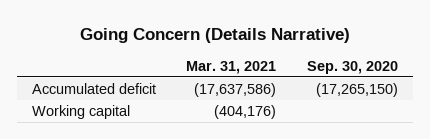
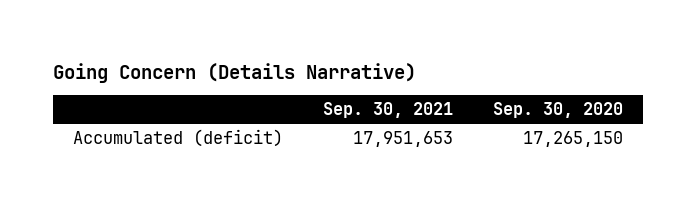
[186,60,277,74] Mar. 31, 2021 -> none
none -> [322,102,453,119] Sep. 30, 2021
[32,105,131,120] Working capital -> none
[32,83,157,95] Accumulated deficit -> [73,129,284,148] Accumulated (deficit)
[315,83,398,98] (17,265,150) -> [522,131,623,148] 17,265,150

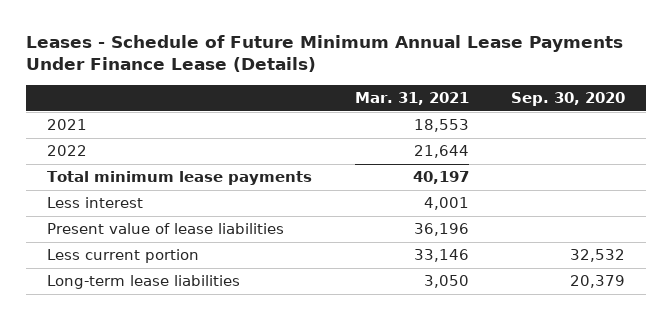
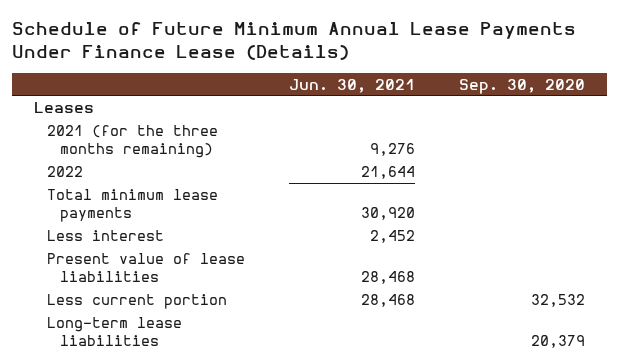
[25,35,623,73] Leases - Schedule of Future Minimum Annual Lease Payments Under Finance Lease (Details) -> [12,22,577,60] Schedule of Future Minimum Annual Lease Payments Under Finance Lease (Details)
[354,92,469,106] Mar. 31, 2021 -> none
none -> [288,78,415,93] Jun. 30, 2021
none -> [34,101,95,113] Leases
[47,119,88,131] 2021 -> [46,124,218,159] 2021 (for the three months remaining)

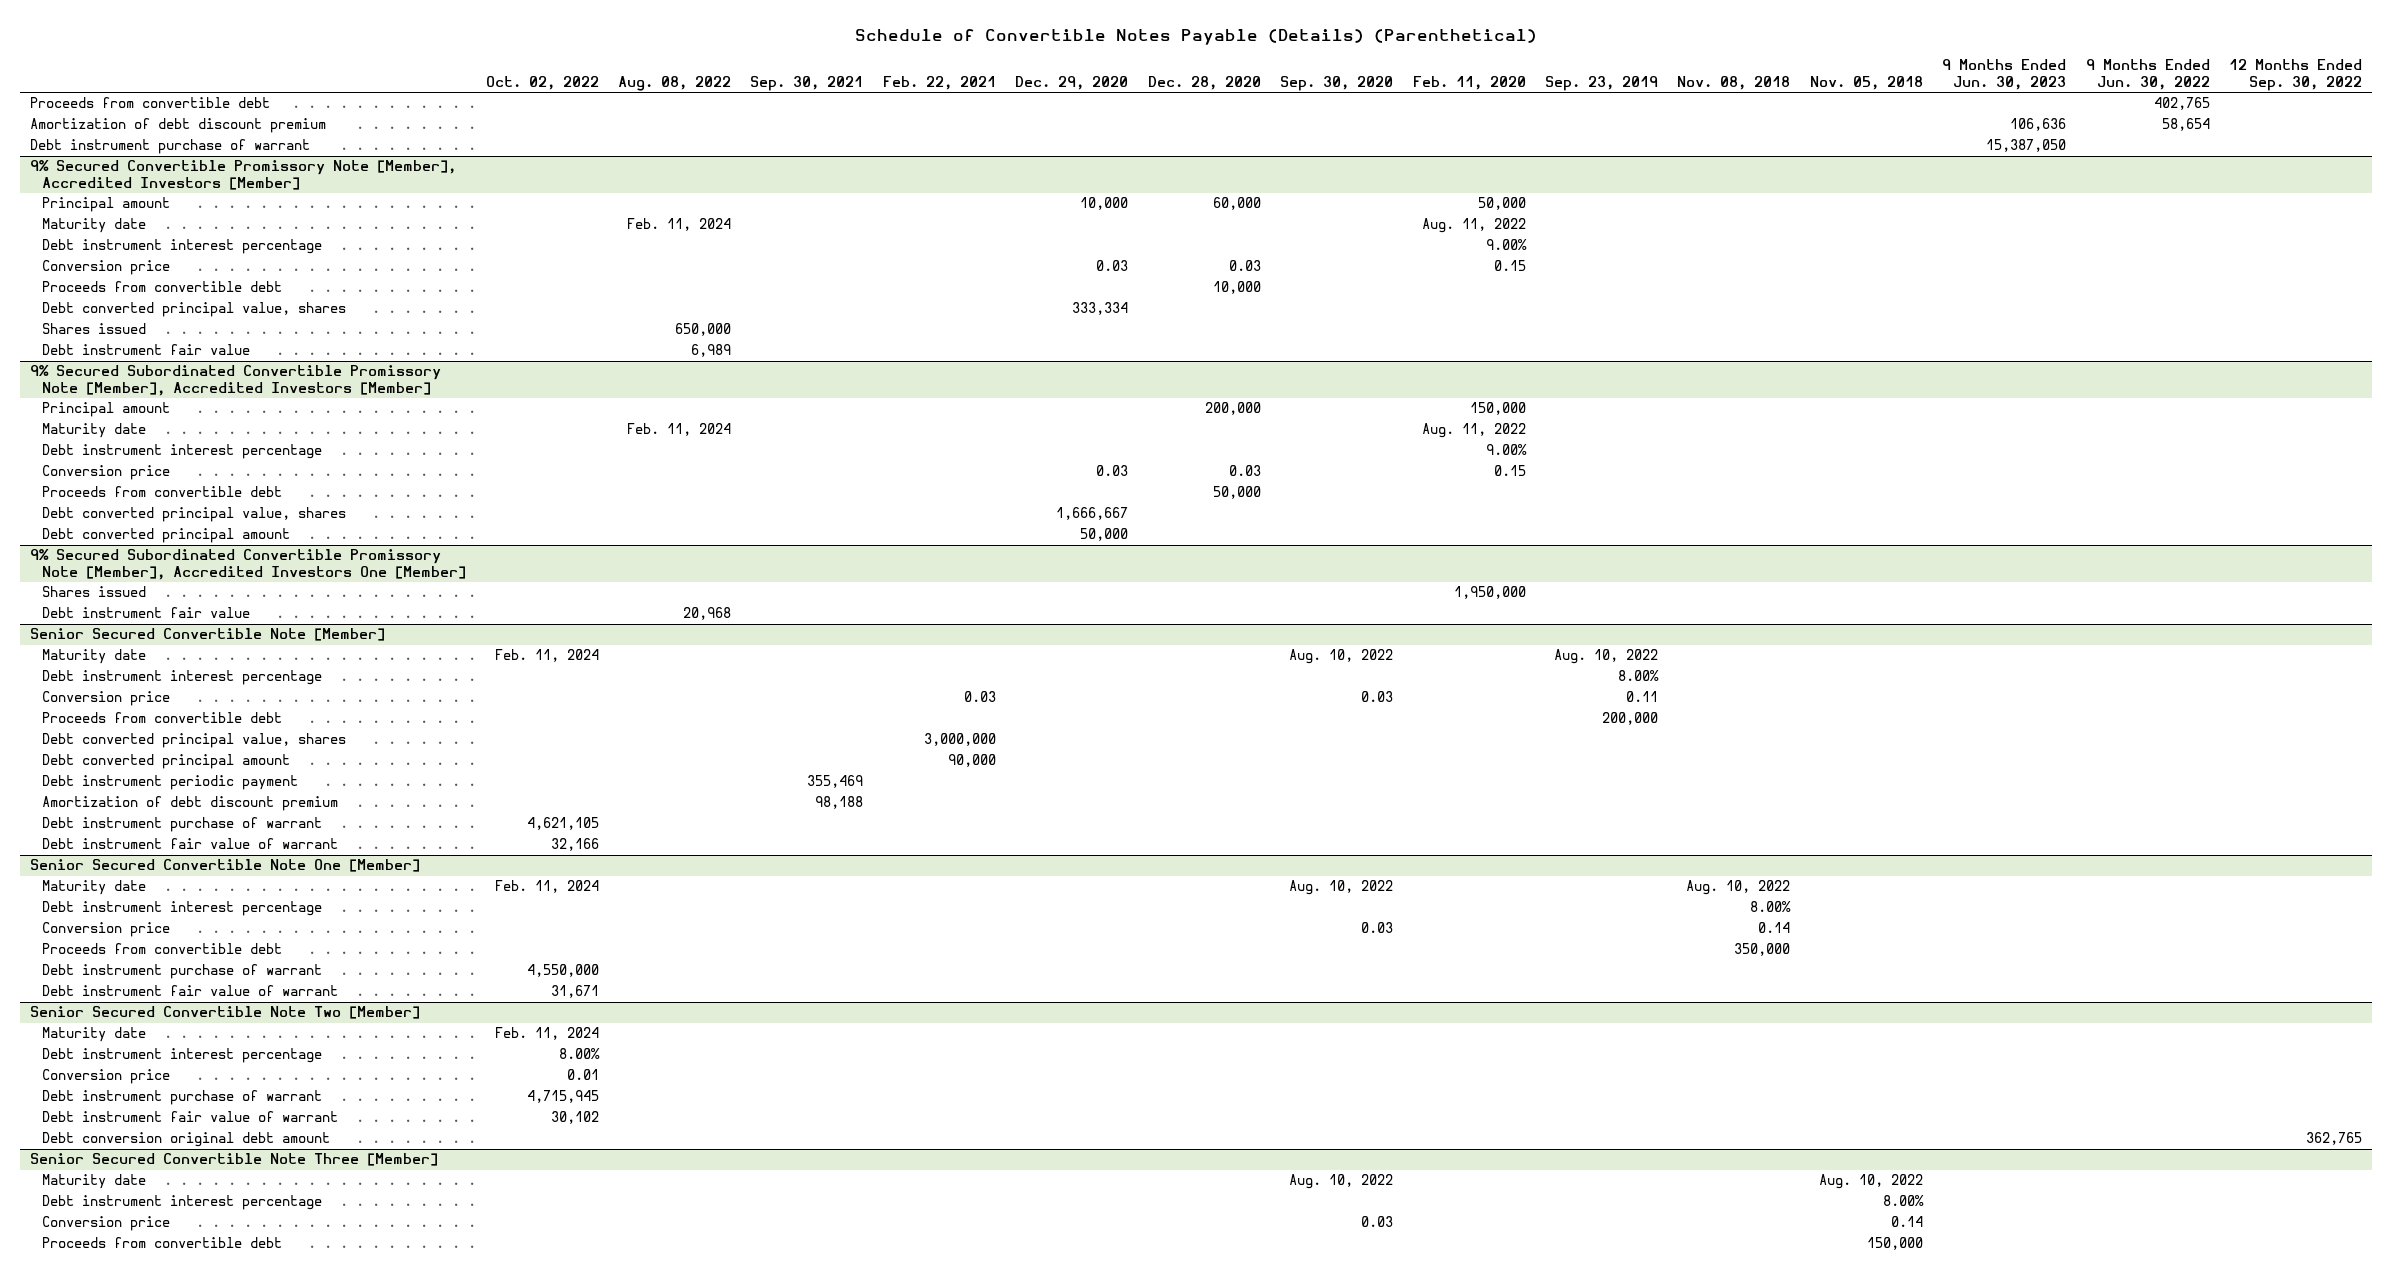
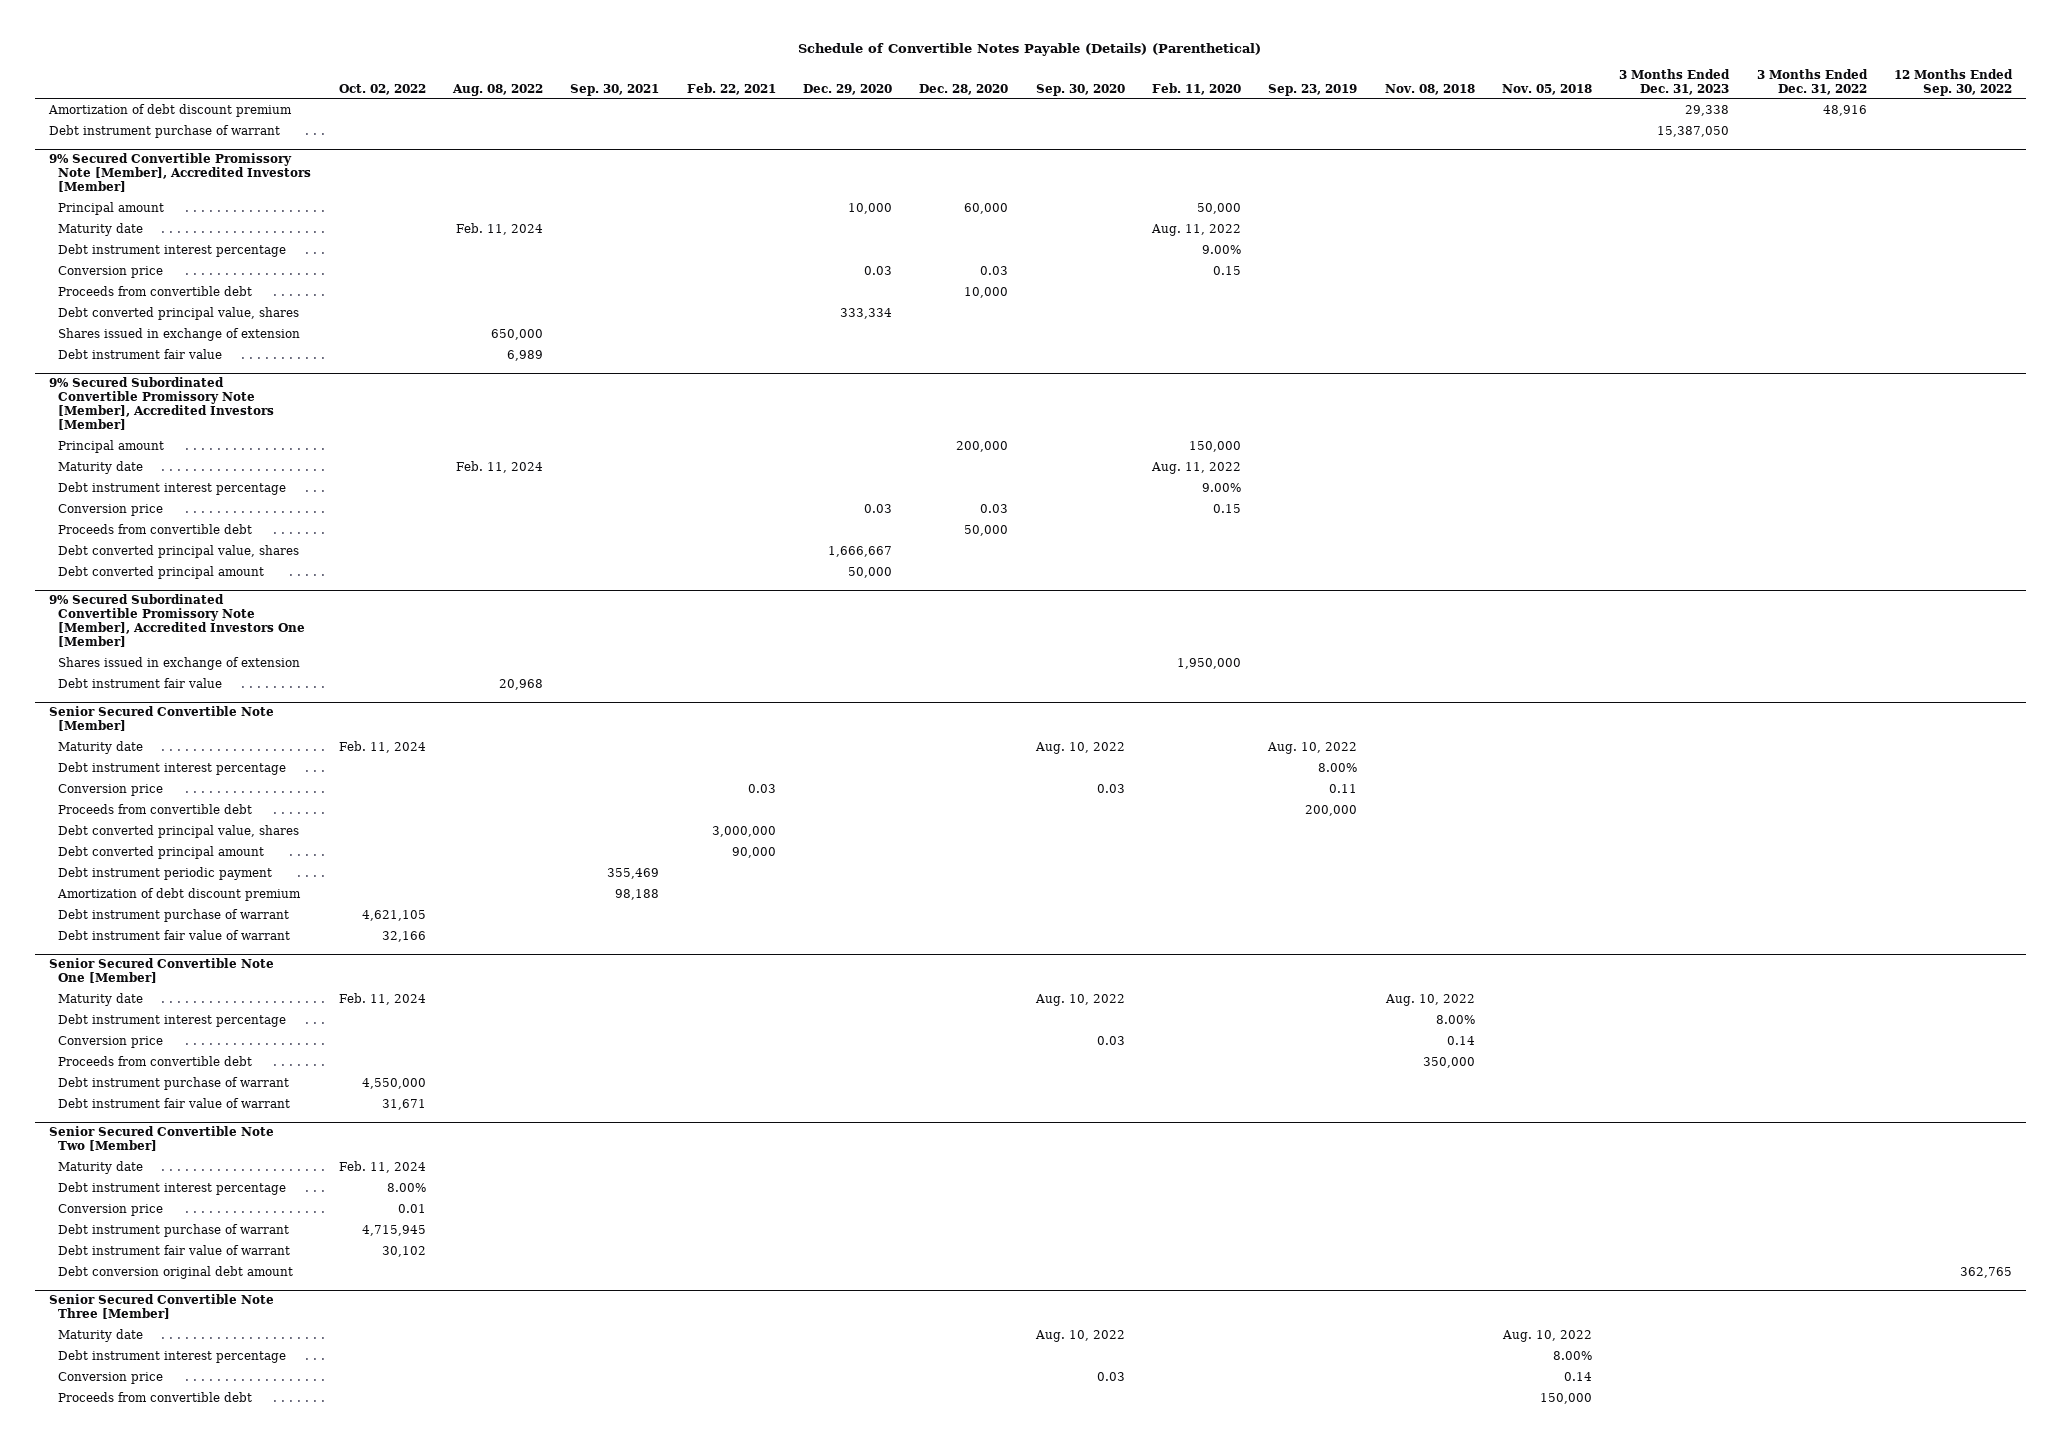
[1942,59,2067,90] 9 Months Ended Jun. 30, 2023 -> none
[2085,59,2210,90] 9 Months Ended Jun. 30, 2022 -> none
none -> [1619,68,1731,95] 3 Months Ended Dec. 31, 2023
none -> [1756,68,1868,95] 3 Months Ended Dec. 31, 2022
[30,97,271,109] Proceeds from convertible debt -> none
[42,323,147,335] Shares issued -> [58,328,301,342] Shares issued in exchange of extension
[42,586,147,598] Shares issued -> [58,657,301,671] Shares issued in exchange of extension

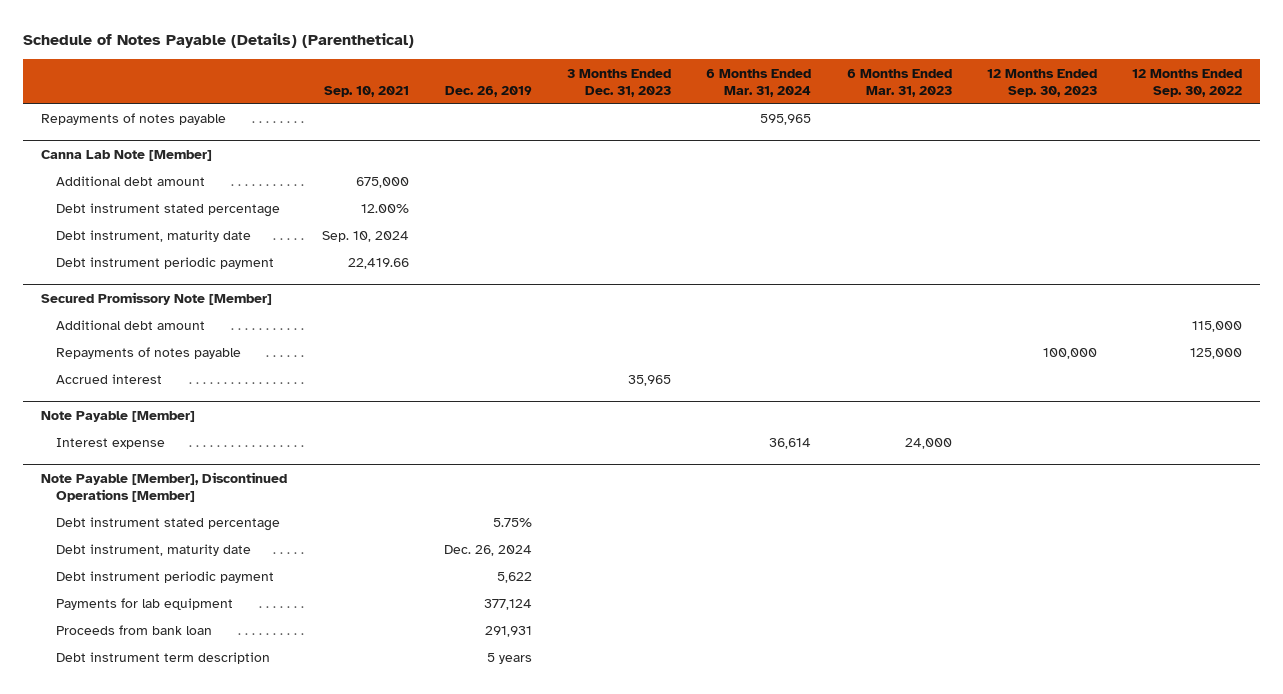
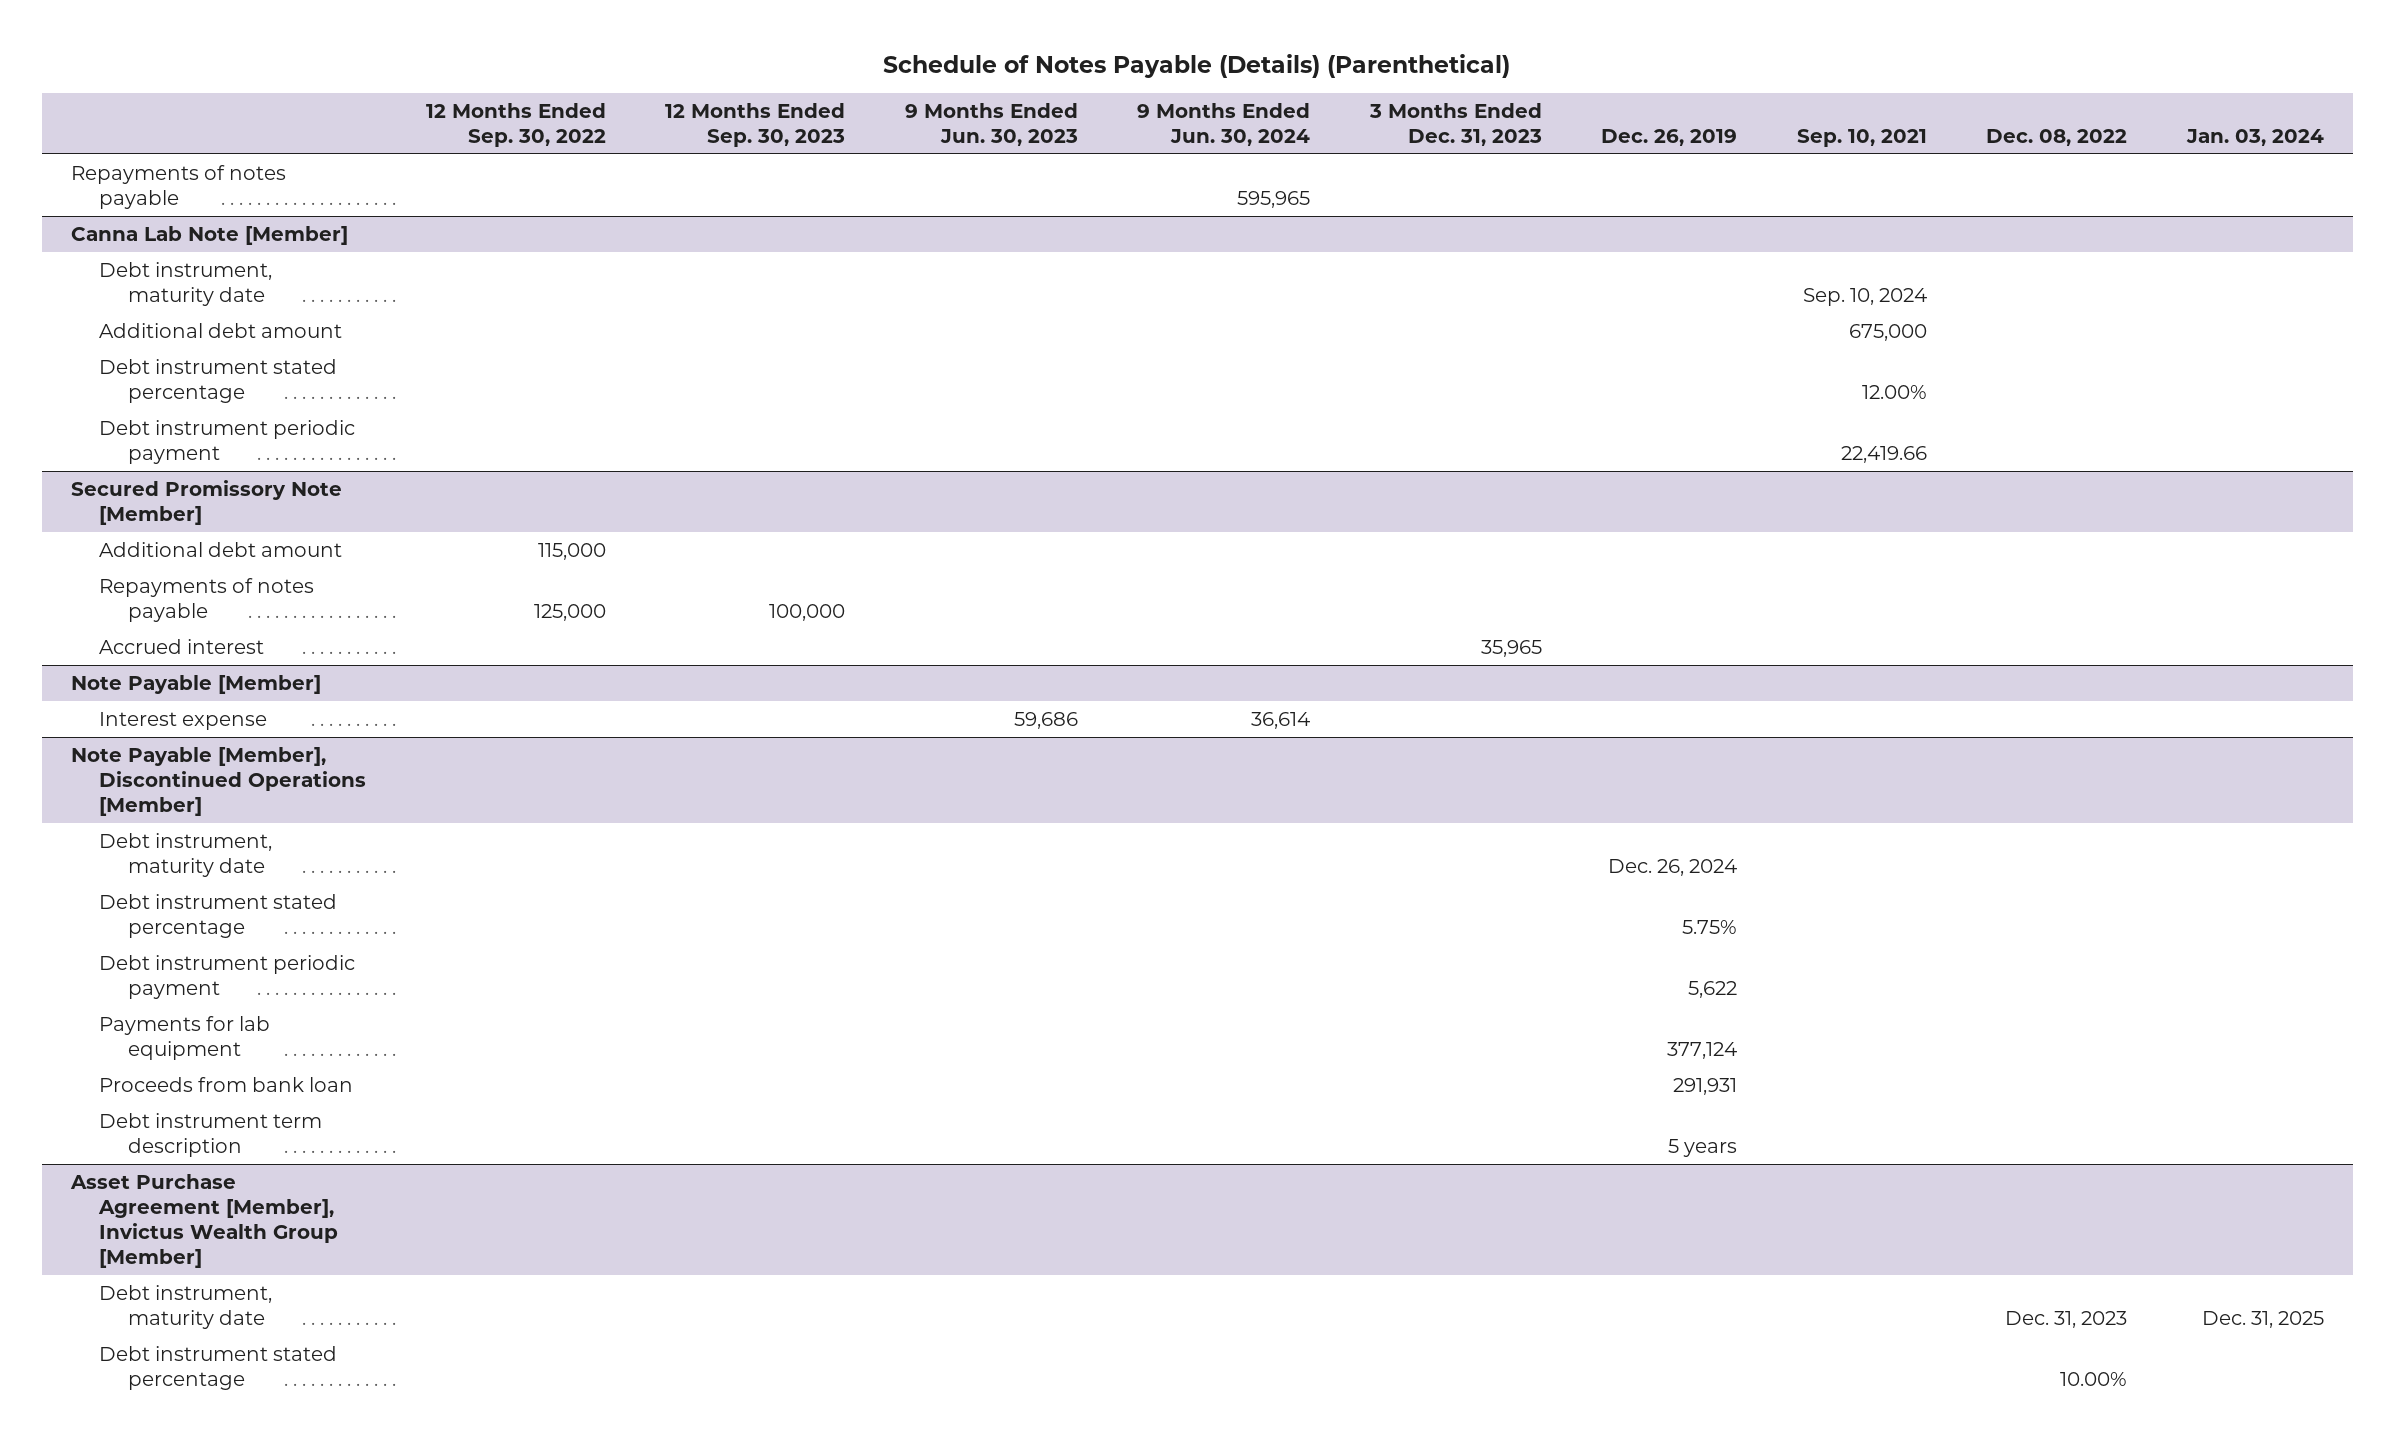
[706,68,812,97] 6 Months Ended Mar. 31, 2024 -> none
[846,68,952,97] 6 Months Ended Mar. 31, 2023 -> none
none -> [904,103,1078,147] 9 Months Ended Jun. 30, 2023
none -> [1137,103,1311,147] 9 Months Ended Jun. 30, 2024
none -> [1986,129,2128,147] Dec. 08, 2022
none -> [2185,129,2324,147] Jan. 03, 2024
[56,230,252,243] Debt instrument, maturity date -> [99,261,273,306] Debt instrument, maturity date
[56,517,281,532] Debt instrument stated percentage -> [99,893,338,938] Debt instrument stated percentage
none -> [70,1173,339,1268] Asset Purchase Agreement [Member], Invictus Wealth Group [Member]
none -> [99,1284,273,1329] Debt instrument, maturity date
none -> [99,1345,338,1390] Debt instrument stated percentage

